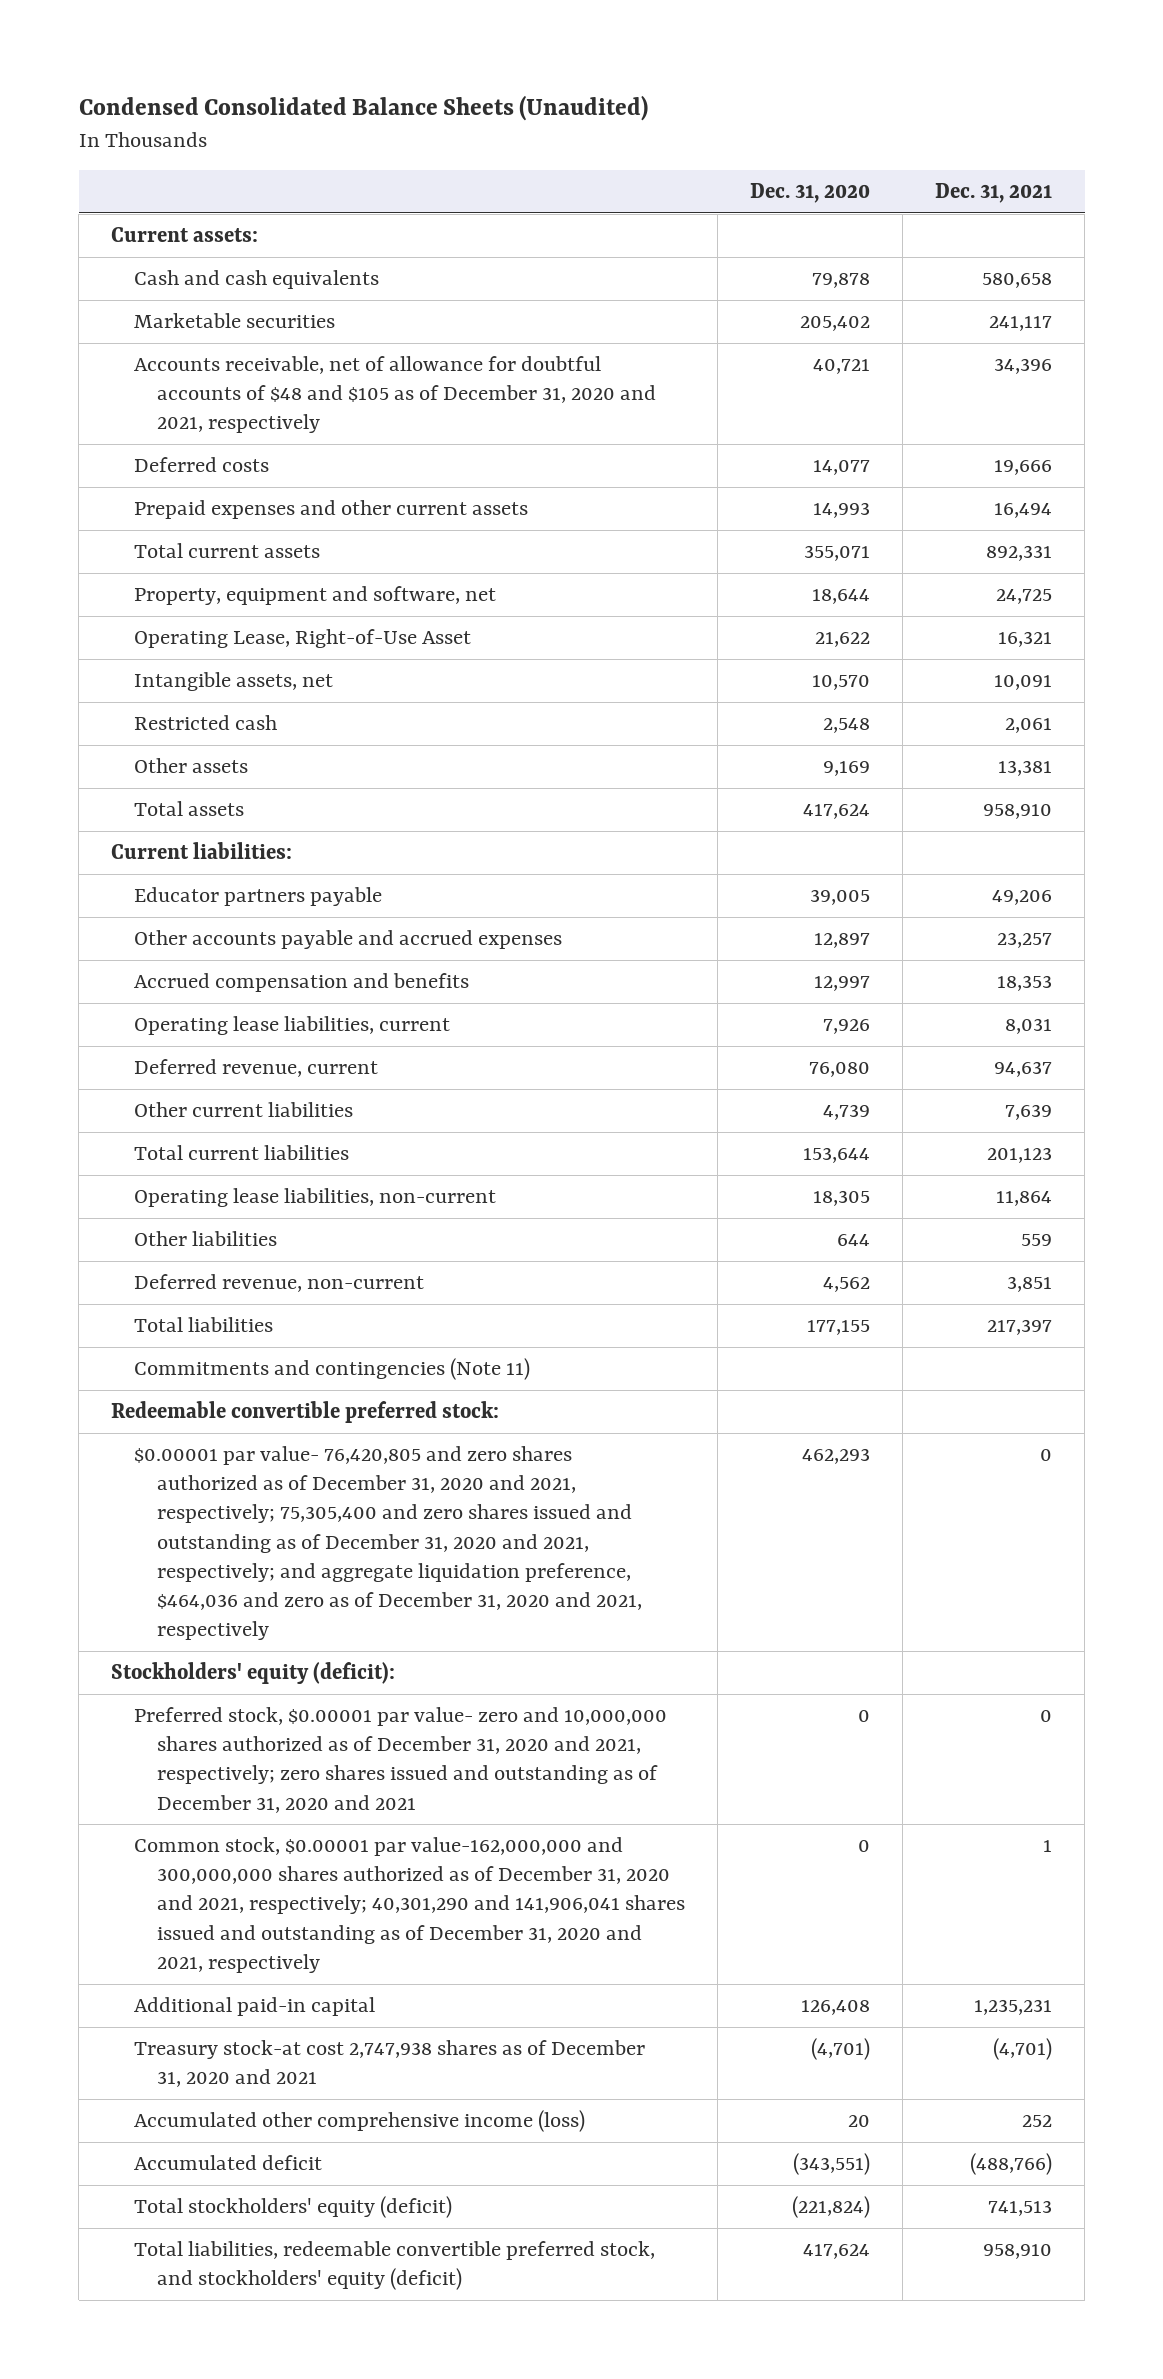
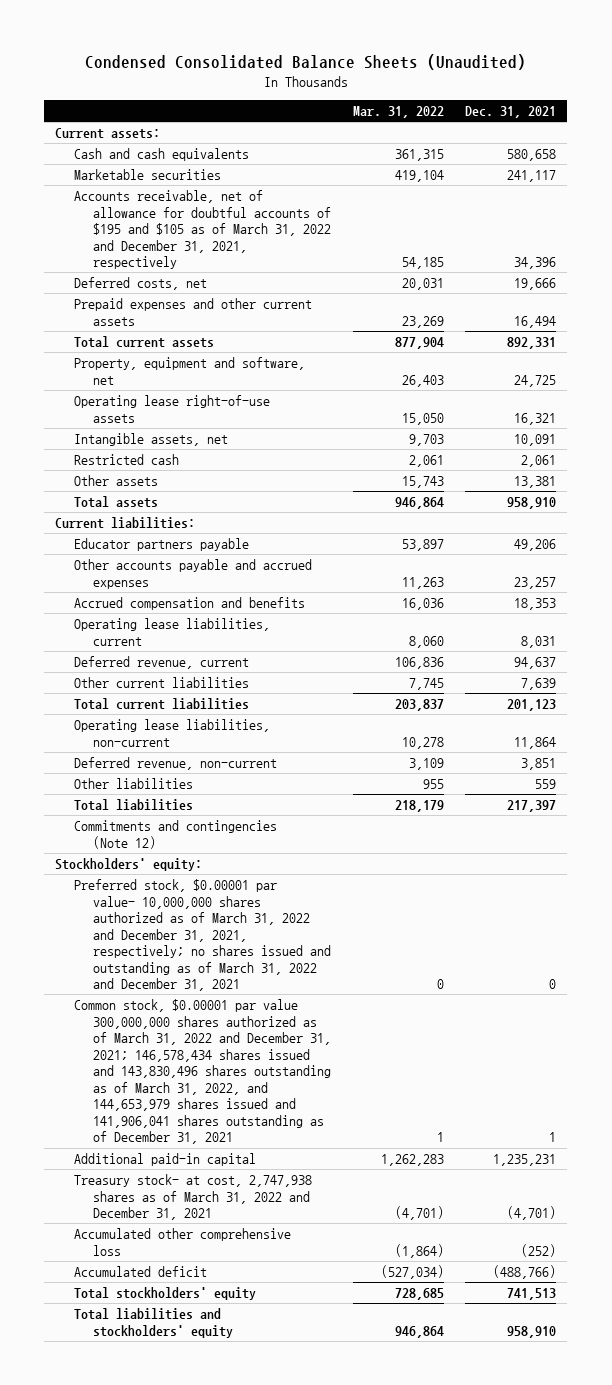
[749,183,870,204] Dec. 31, 2020 -> none
none -> [352,106,444,119] Mar. 31, 2022
[134,356,656,434] Accounts receivable, net of allowance for doubtful accounts of $48 and $105 as of December 31, 2020 and 2021, respectively -> [74,190,332,270] Accounts receivable, net of allowance for doubtful accounts of $195 and $105 as of March 31, 2022 and December 31, 2021, respectively
[134,457,270,473] Deferred costs -> [74,277,208,291] Deferred costs, net
[134,629,472,649] Operating Lease, Right-of-Use Asset -> [74,395,271,423] Operating lease right-of-use assets
[134,1231,278,1247] Other liabilities -> [74,778,194,790] Other liabilities
[111,1401,500,1424] Redeemable convertible preferred stock: -> none
[134,1446,642,1641] $0.00001 par value- 76,420,805 and zero shares authorized as of December 31, 2020 and 2021, respectively; 75,305,400 and zero shares issued and outstanding as of December 31, 2020 and 2021, respectively; and aggregate liquidation preference, $464,036 and zero as of December 31, 2020 and 2021, respectively -> none
[134,1358,531,1381] Commitments and contingencies (Note 11) -> [74,820,278,849] Commitments and contingencies (Note 12)
[111,1662,396,1685] Stockholders' equity (deficit): -> [55,858,203,872] Stockholders' equity:
[134,1707,668,1813] Preferred stock, $0.00001 par value- zero and 10,000,000 shares authorized as of December 31, 2020 and 2021, respectively; zero shares issued and outstanding as of December 31, 2020 and 2021 -> [74,879,332,992] Preferred stock, $0.00001 par value- 10,000,000 shares authorized as of March 31, 2022 and December 31, 2021, respectively; no shares issued and outstanding as of March 31, 2022 and December 31, 2021
[134,1837,685,1973] Common stock, $0.00001 par value-162,000,000 and 300,000,000 shares authorized as of December 31, 2020 and 2021, respectively; 40,301,290 and 141,906,041 shares issued and outstanding as of December 31, 2020 and 2021, respectively -> [74,999,332,1145] Common stock, $0.00001 par value 300,000,000 shares authorized as of March 31, 2022 and December 31, 2021; 146,578,434 shares issued and 143,830,496 shares outstanding as of March 31, 2022, and 144,653,979 shares issued and 141,906,041 shares outstanding as of December 31, 2021
[134,2040,646,2088] Treasury stock-at cost 2,747,938 shares as of December 31, 2020 and 2021 -> [74,1174,313,1221] Treasury stock- at cost, 2,747,938 shares as of March 31, 2022 and December 31, 2021
[134,2110,586,2133] Accumulated other comprehensive income (loss) -> [74,1228,292,1256] Accumulated other comprehensive loss
[1022,2115,1053,2128] 252 -> [521,1243,557,1257] (252)
[134,2196,453,2219] Total stockholders' equity (deficit) -> [74,1287,257,1301] Total stockholders' equity
[134,2241,656,2291] Total liabilities, redeemable convertible preferred stock, and stockholders' equity (deficit) -> [74,1308,234,1338] Total liabilities and stockholders' equity

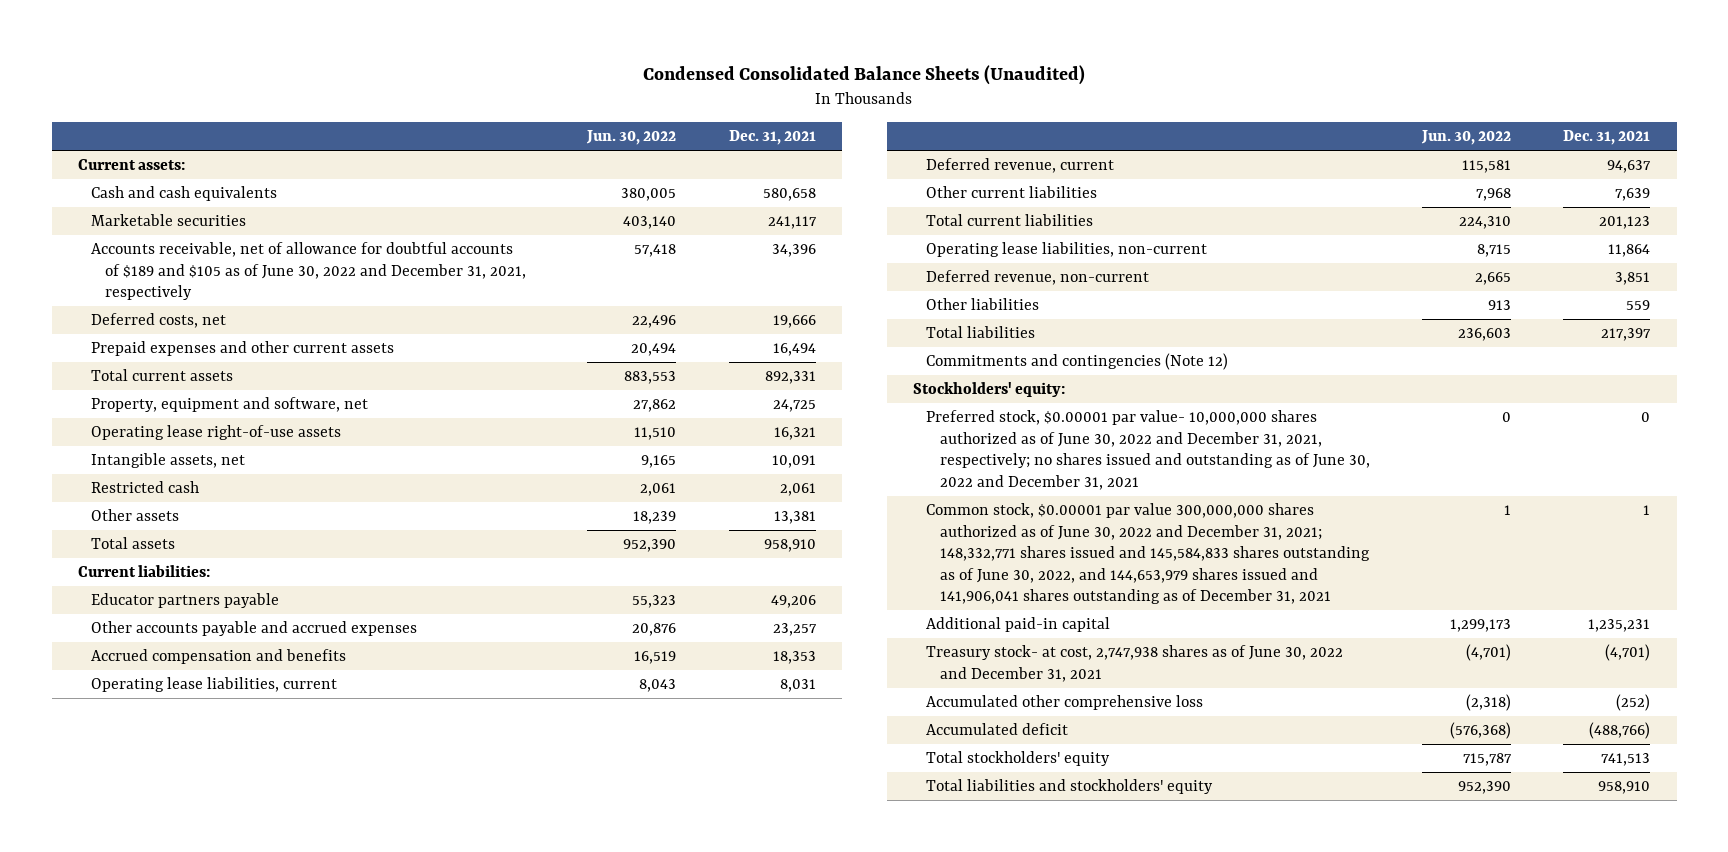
[352,106,444,119] Mar. 31, 2022 -> none
none -> [586,129,677,145] Jun. 30, 2022
[74,190,332,270] Accounts receivable, net of allowance for doubtful accounts of $195 and $105 as of March 31, 2022 and December 31, 2021, respectively -> [91,242,527,301] Accounts receivable, net of allowance for doubtful accounts of $189 and $105 as of June 30, 2022 and December 31, 2021, respectively
[74,879,332,992] Preferred stock, $0.00001 par value- 10,000,000 shares authorized as of March 31, 2022 and December 31, 2021, respectively; no shares issued and outstanding as of March 31, 2022 and December 31, 2021 -> [926,410,1370,490] Preferred stock, $0.00001 par value- 10,000,000 shares authorized as of June 30, 2022 and December 31, 2021, respectively; no shares issued and outstanding as of June 30, 2022 and December 31, 2021
[74,999,332,1145] Common stock, $0.00001 par value 300,000,000 shares authorized as of March 31, 2022 and December 31, 2021; 146,578,434 shares issued and 143,830,496 shares outstanding as of March 31, 2022, and 144,653,979 shares issued and 141,906,041 shares outstanding as of December 31, 2021 -> [926,503,1370,605] Common stock, $0.00001 par value 300,000,000 shares authorized as of June 30, 2022 and December 31, 2021; 148,332,771 shares issued and 145,584,833 shares outstanding as of June 30, 2022, and 144,653,979 shares issued and 141,906,041 shares outstanding as of December 31, 2021
[74,1174,313,1221] Treasury stock- at cost, 2,747,938 shares as of March 31, 2022 and December 31, 2021 -> [926,645,1344,682] Treasury stock- at cost, 2,747,938 shares as of June 30, 2022 and December 31, 2021

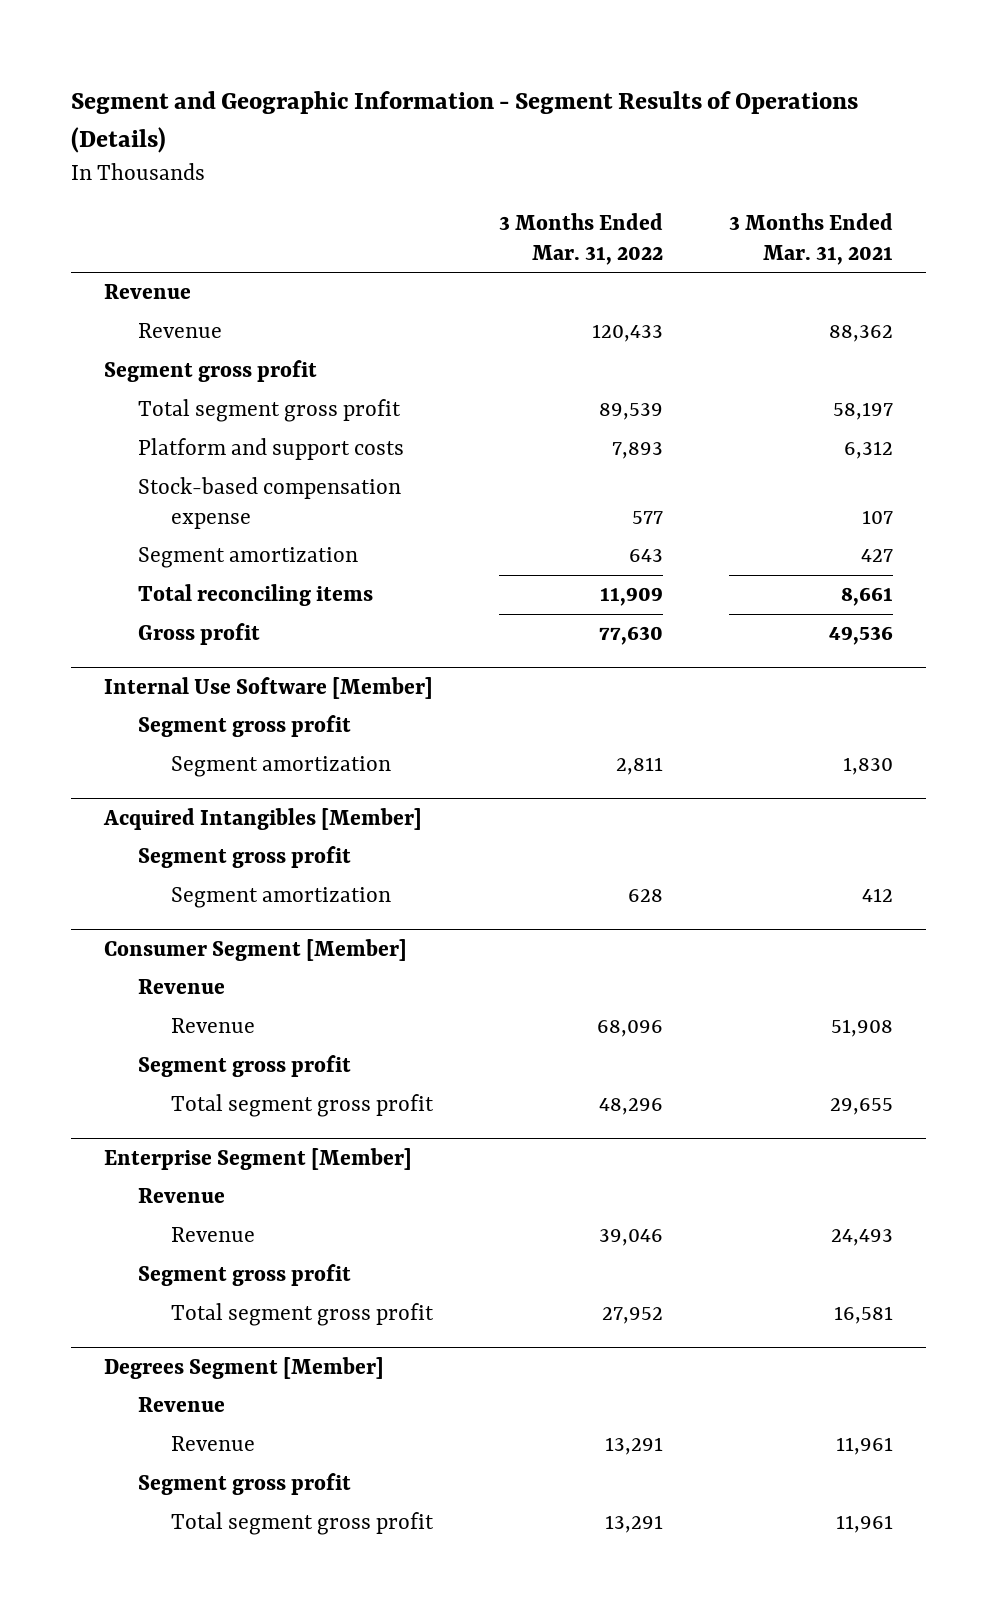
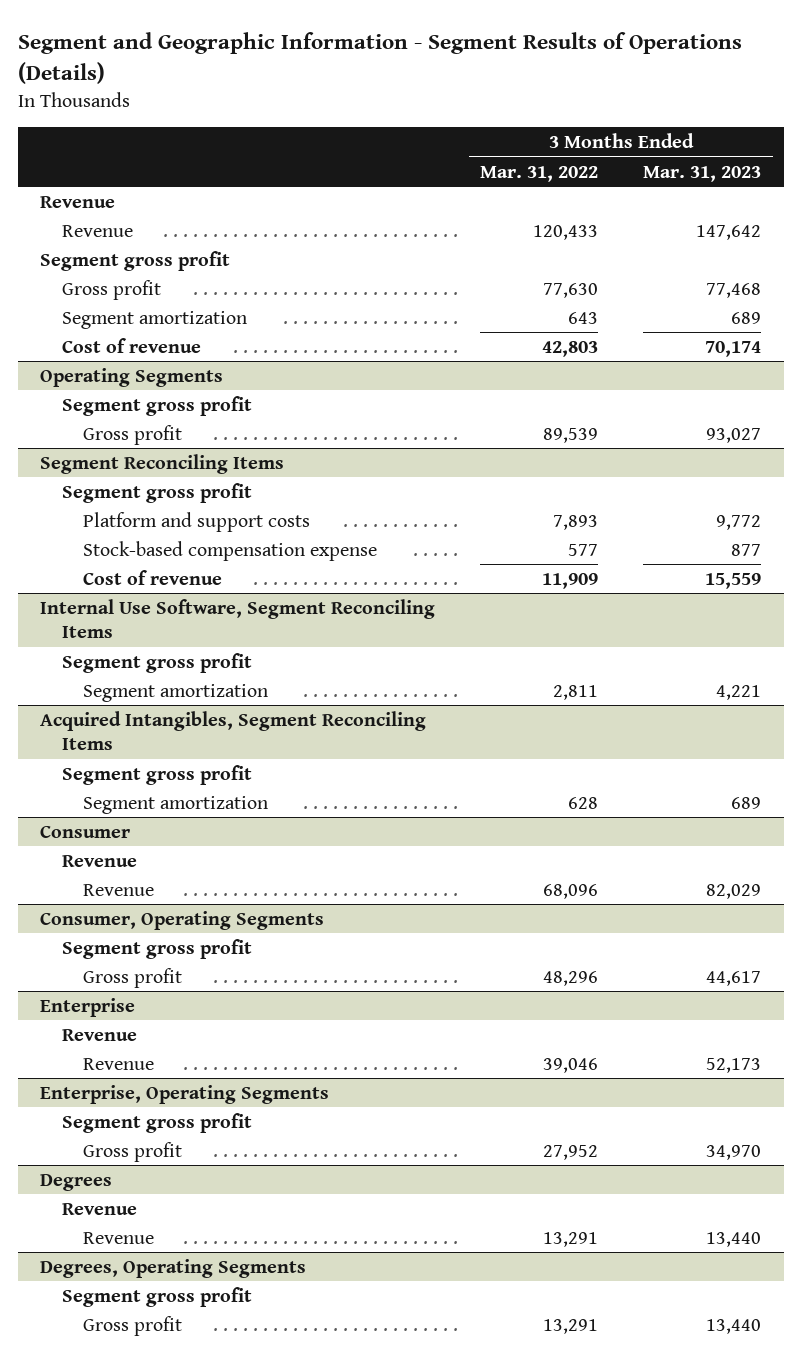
[729,213,894,265] 3 Months Ended Mar. 31, 2021 -> none
none -> [643,165,762,182] Mar. 31, 2023
[137,623,260,646] Gross profit -> [61,279,161,300] Gross profit
[137,547,358,569] Segment amortization -> [61,310,247,329] Segment amortization
none -> [61,337,201,353] Cost of revenue
none -> [40,367,224,387] Operating Segments
none -> [61,395,252,416] Segment gross profit
[137,399,401,423] Total segment gross profit -> [83,424,183,445] Gross profit
none -> [40,453,285,474] Segment Reconciling Items
none -> [61,482,252,503] Segment gross profit
[104,677,434,700] Internal Use Software [Member] -> none
[137,584,373,607] Total reconciling items -> [83,569,223,585] Cost of revenue
none -> [40,598,436,639] Internal Use Software, Segment Reconciling Items
[103,808,423,831] Acquired Intangibles [Member] -> none
none -> [40,710,427,751] Acquired Intangibles, Segment Reconciling Items
[104,939,408,962] Consumer Segment [Member] -> [40,824,131,838] Consumer
none -> [40,910,325,930] Consumer, Operating Segments
[171,1094,435,1118] Total segment gross profit -> [83,967,183,988] Gross profit
[104,1148,413,1171] Enterprise Segment [Member] -> [40,997,136,1017] Enterprise
none -> [40,1084,330,1104] Enterprise, Operating Segments
[171,1303,435,1327] Total segment gross profit -> [83,1141,183,1162] Gross profit
[104,1357,385,1380] Degrees Segment [Member] -> [40,1173,113,1191] Degrees
none -> [40,1258,307,1278] Degrees, Operating Segments
[171,1512,435,1536] Total segment gross profit -> [83,1315,183,1336] Gross profit

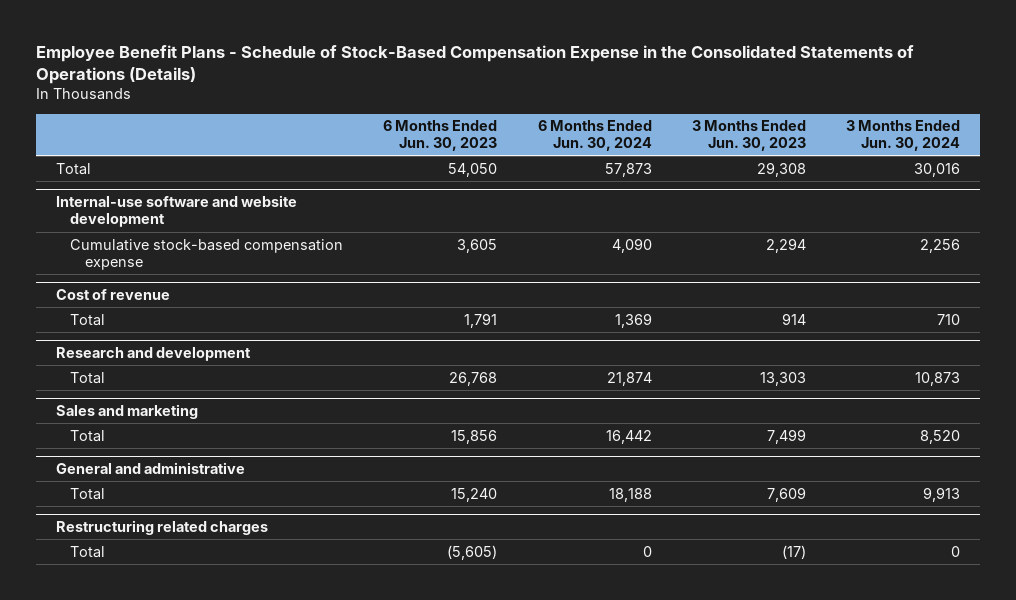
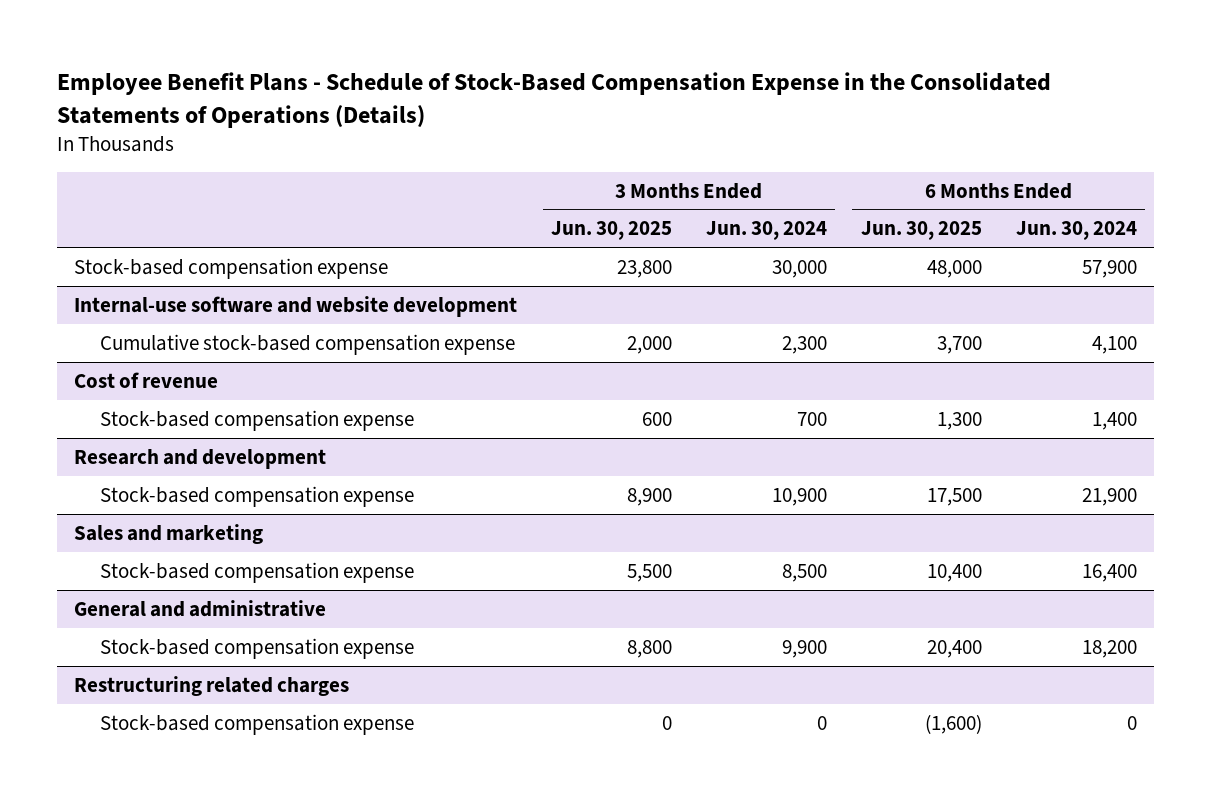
[383,120,498,152] 6 Months Ended Jun. 30, 2023 -> none
[691,120,806,152] 3 Months Ended Jun. 30, 2023 -> none
none -> [551,221,673,241] Jun. 30, 2025
none -> [860,221,982,241] Jun. 30, 2025
[55,162,91,175] Total -> none
none -> [74,257,389,279] Stock-based compensation expense
[611,237,652,253] 4,090 -> [1091,335,1137,354] 4,100
[920,238,961,253] 2,256 -> [781,335,827,354] 2,300
[70,313,106,326] Total -> none
none -> [99,409,414,431] Stock-based compensation expense
[70,371,106,384] Total -> none
none -> [99,485,414,507] Stock-based compensation expense
[70,429,106,442] Total -> none
none -> [99,561,414,583] Stock-based compensation expense
[70,487,106,500] Total -> none
none -> [99,637,414,659] Stock-based compensation expense
[70,545,106,558] Total -> [99,713,414,735] Stock-based compensation expense

